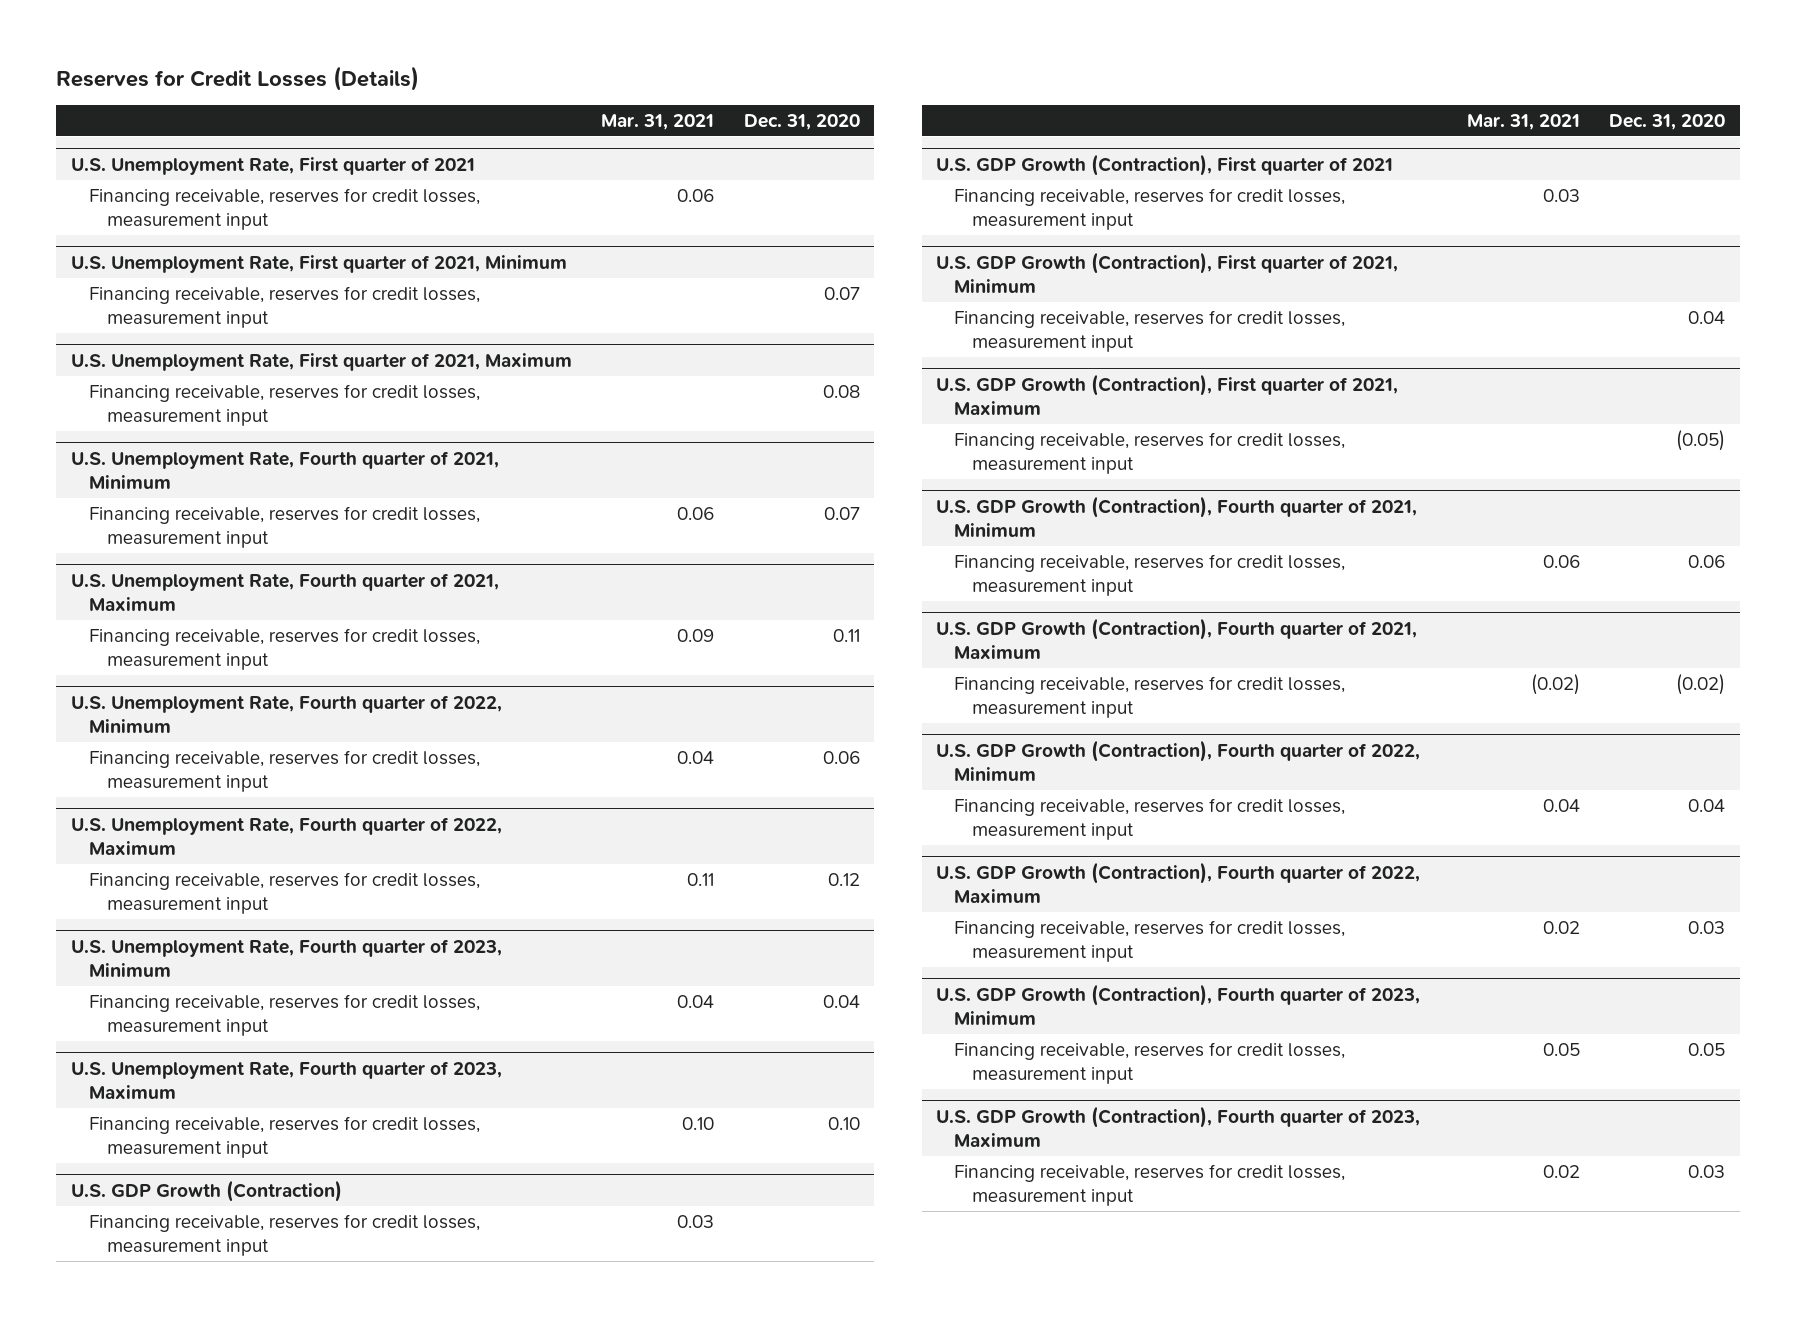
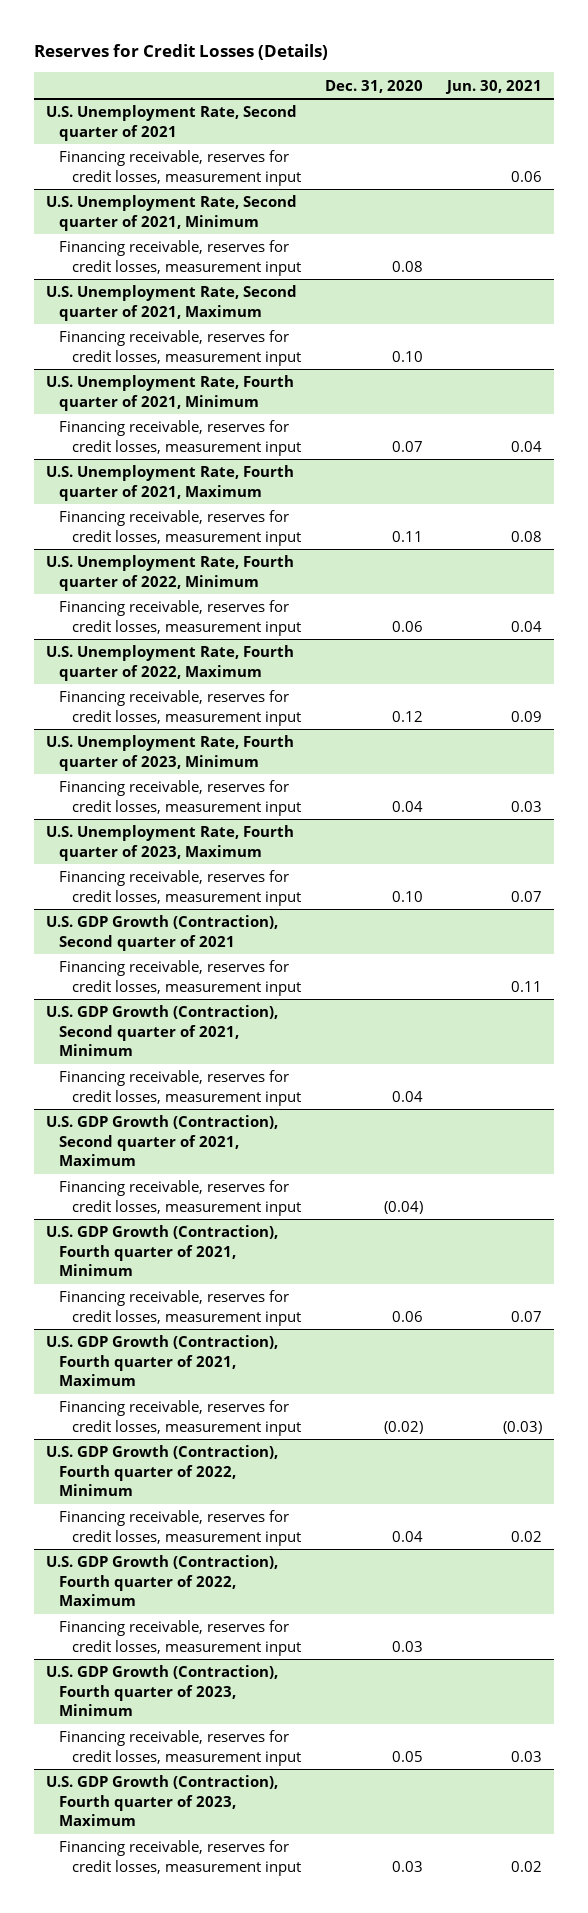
[601,113,715,130] Mar. 31, 2021 -> none
none -> [444,79,542,94] Jun. 30, 2021
[70,156,475,175] U.S. Unemployment Rate, First quarter of 2021 -> [46,105,298,141] U.S. Unemployment Rate, Second quarter of 2021
[88,285,480,328] Financing receivable, reserves for credit losses, measurement input -> none
[70,352,572,371] U.S. Unemployment Rate, First quarter of 2021, Maximum -> none
[70,254,567,273] U.S. Unemployment Rate, First quarter of 2021, Minimum -> [46,195,298,231] U.S. Unemployment Rate, Second quarter of 2021, Minimum
none -> [46,285,298,321] U.S. Unemployment Rate, Second quarter of 2021, Maximum
none -> [59,330,302,366] Financing receivable, reserves for credit losses, measurement input
[70,1179,342,1202] U.S. GDP Growth (Contraction) -> none
[88,1213,480,1256] Financing receivable, reserves for credit losses, measurement input -> none
[936,153,1394,176] U.S. GDP Growth (Contraction), First quarter of 2021 -> [46,915,279,951] U.S. GDP Growth (Contraction), Second quarter of 2021
[936,251,1399,293] U.S. GDP Growth (Contraction), First quarter of 2021, Minimum -> [46,1005,279,1056] U.S. GDP Growth (Contraction), Second quarter of 2021, Minimum
[936,373,1399,415] U.S. GDP Growth (Contraction), First quarter of 2021, Maximum -> [46,1115,279,1166] U.S. GDP Growth (Contraction), Second quarter of 2021, Maximum
[1675,429,1725,451] (0.05) -> [383,1200,423,1214] (0.04)

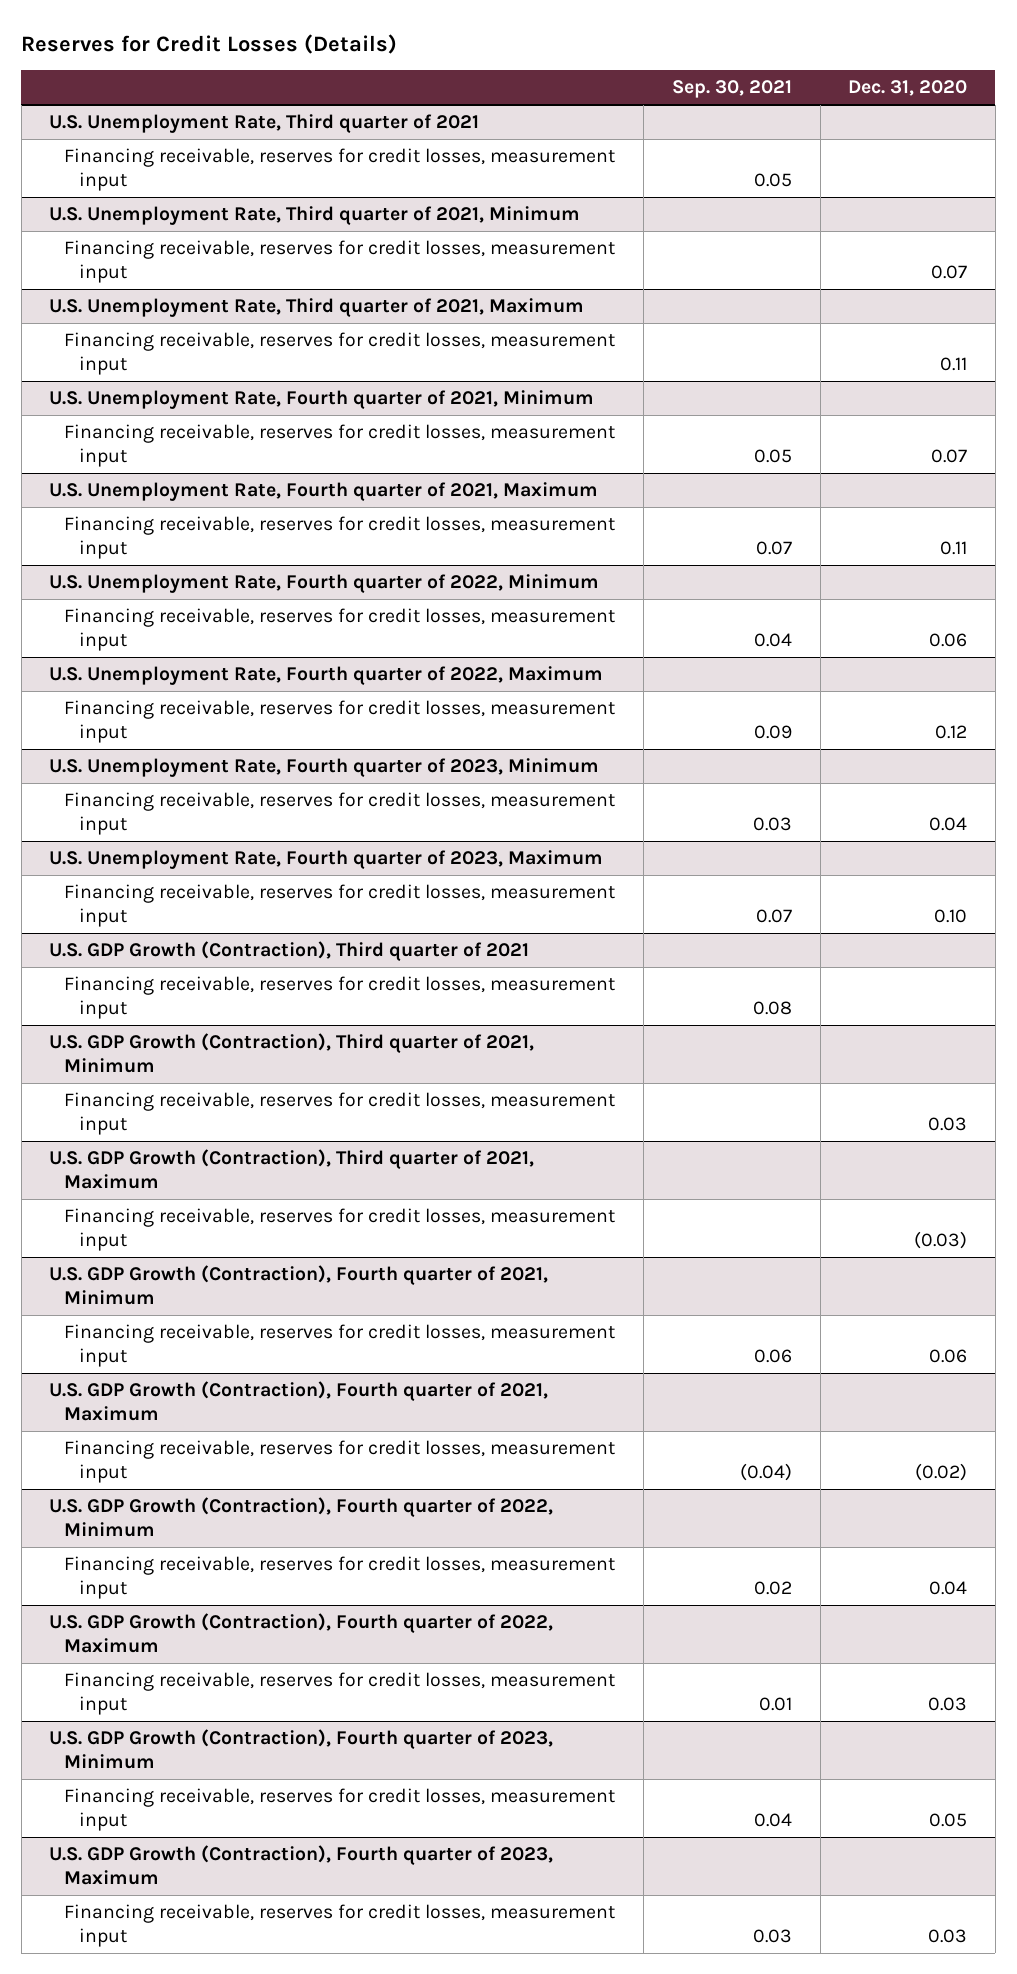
[444,79,542,94] Jun. 30, 2021 -> none
none -> [671,80,792,99] Sep. 30, 2021
[46,105,298,141] U.S. Unemployment Rate, Second quarter of 2021 -> [49,114,480,134] U.S. Unemployment Rate, Third quarter of 2021
[46,195,298,231] U.S. Unemployment Rate, Second quarter of 2021, Minimum -> [49,206,581,226] U.S. Unemployment Rate, Third quarter of 2021, Minimum
[391,260,423,272] 0.08 -> [931,264,968,279] 0.07
[46,285,298,321] U.S. Unemployment Rate, Second quarter of 2021, Maximum -> [49,298,585,318] U.S. Unemployment Rate, Third quarter of 2021, Maximum
[391,350,423,362] 0.10 -> [940,356,968,371] 0.11
[46,915,279,951] U.S. GDP Growth (Contraction), Second quarter of 2021 -> [49,941,530,962] U.S. GDP Growth (Contraction), Third quarter of 2021
[46,1005,279,1056] U.S. GDP Growth (Contraction), Second quarter of 2021, Minimum -> [49,1033,535,1073] U.S. GDP Growth (Contraction), Third quarter of 2021, Minimum
[391,1090,423,1102] 0.04 -> [928,1116,968,1131] 0.03
[46,1115,279,1166] U.S. GDP Growth (Contraction), Second quarter of 2021, Maximum -> [49,1149,535,1189] U.S. GDP Growth (Contraction), Third quarter of 2021, Maximum
[383,1200,423,1214] (0.04) -> [914,1230,968,1249] (0.03)

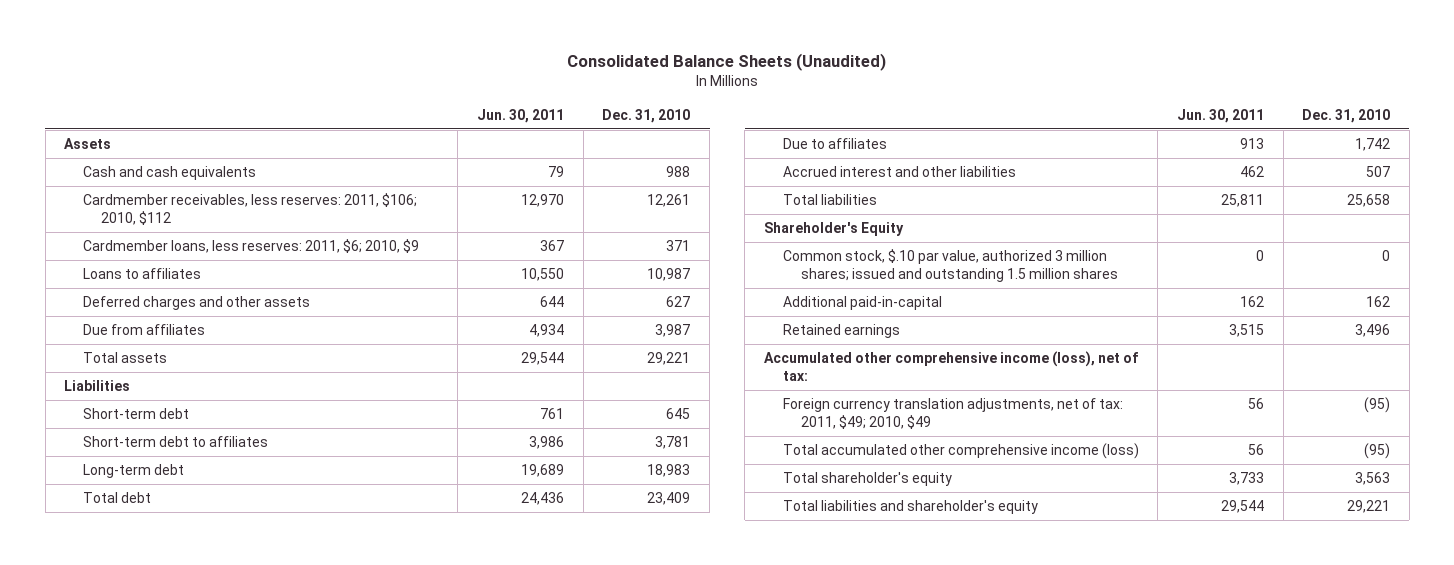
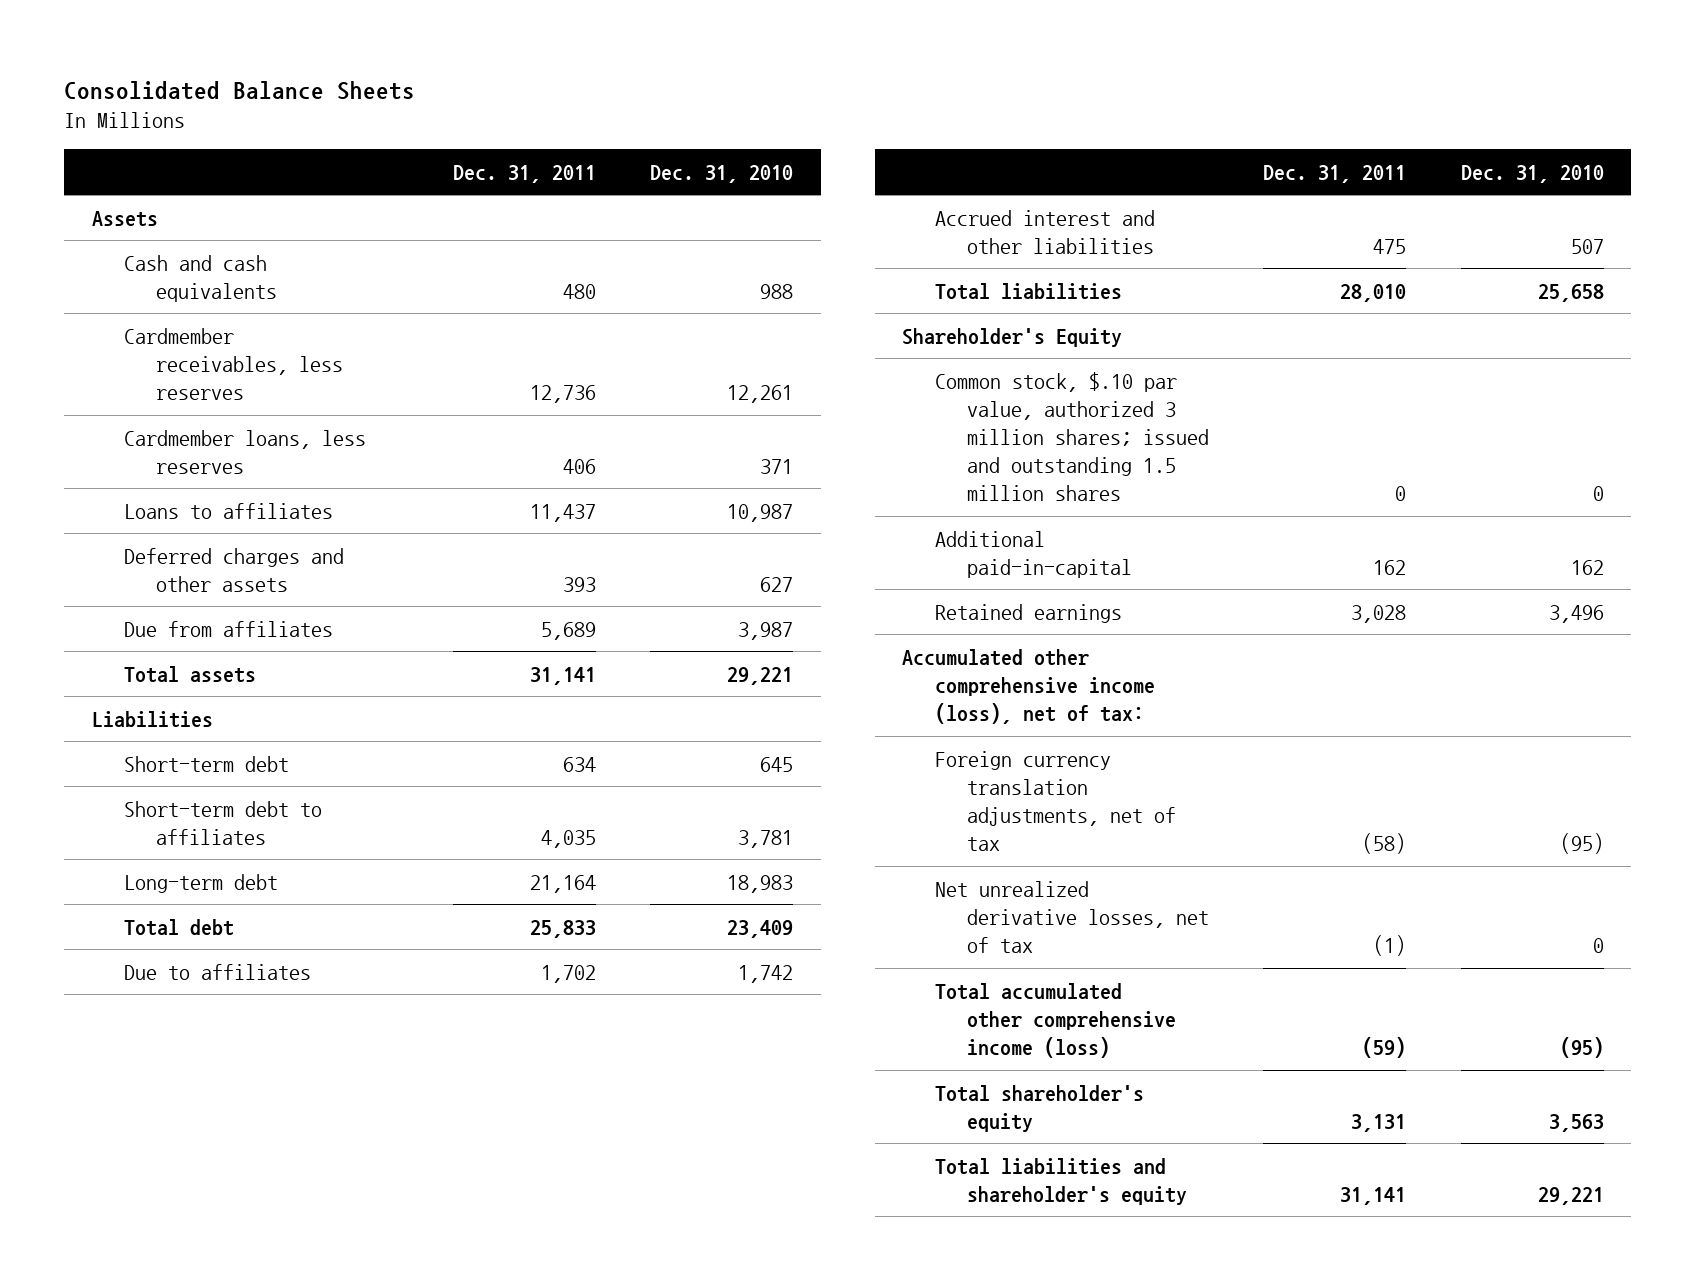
[567,53,887,72] Consolidated Balance Sheets (Unaudited) -> [64,81,416,101] Consolidated Balance Sheets
[477,108,565,123] Jun. 30, 2011 -> none
none -> [452,164,596,183] Dec. 31, 2011
[82,193,417,225] Cardmember receivables, less reserves: 2011, $106; 2010, $112 -> [123,327,344,400] Cardmember receivables, less reserves
[82,239,419,254] Cardmember loans, less reserves: 2011, $6; 2010, $9 -> [123,429,366,474] Cardmember loans, less reserves
[782,398,1123,429] Foreign currency translation adjustments, net of tax: 2011, $49; 2010, $49 -> [934,750,1176,851] Foreign currency translation adjustments, net of tax
none -> [934,880,1209,953] Net unrealized derivative losses, net of tax

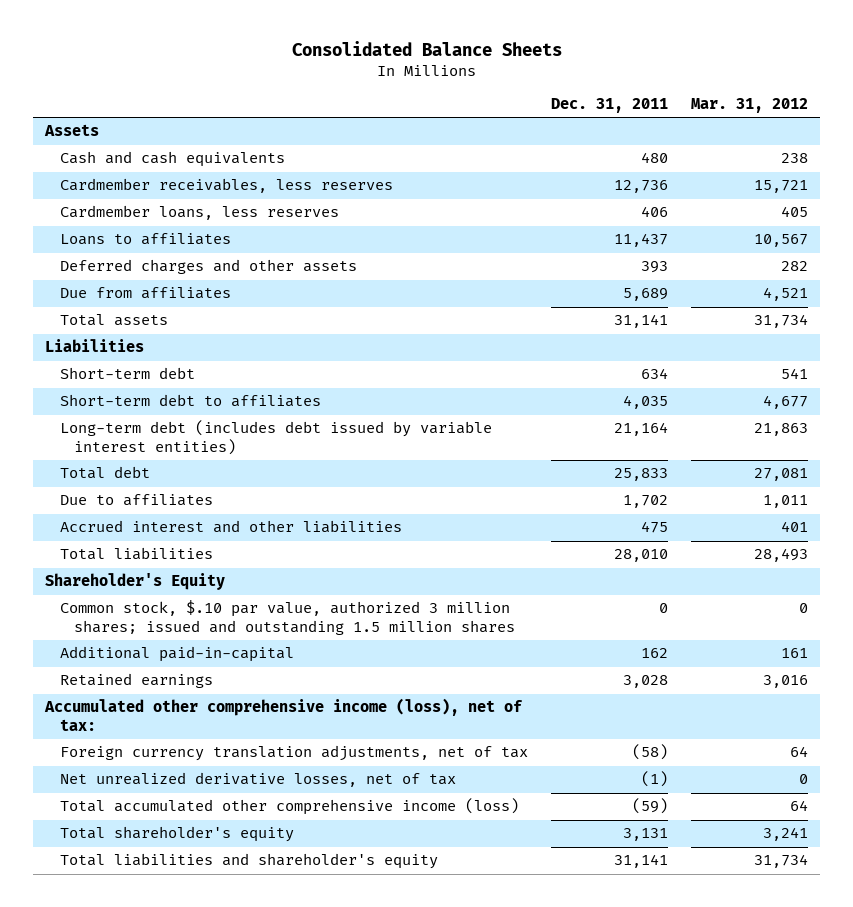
[650,164,794,183] Dec. 31, 2010 -> none
none -> [691,98,809,114] Mar. 31, 2012
[123,873,278,893] Long-term debt -> [59,420,492,456] Long-term debt (includes debt issued by variable interest entities)

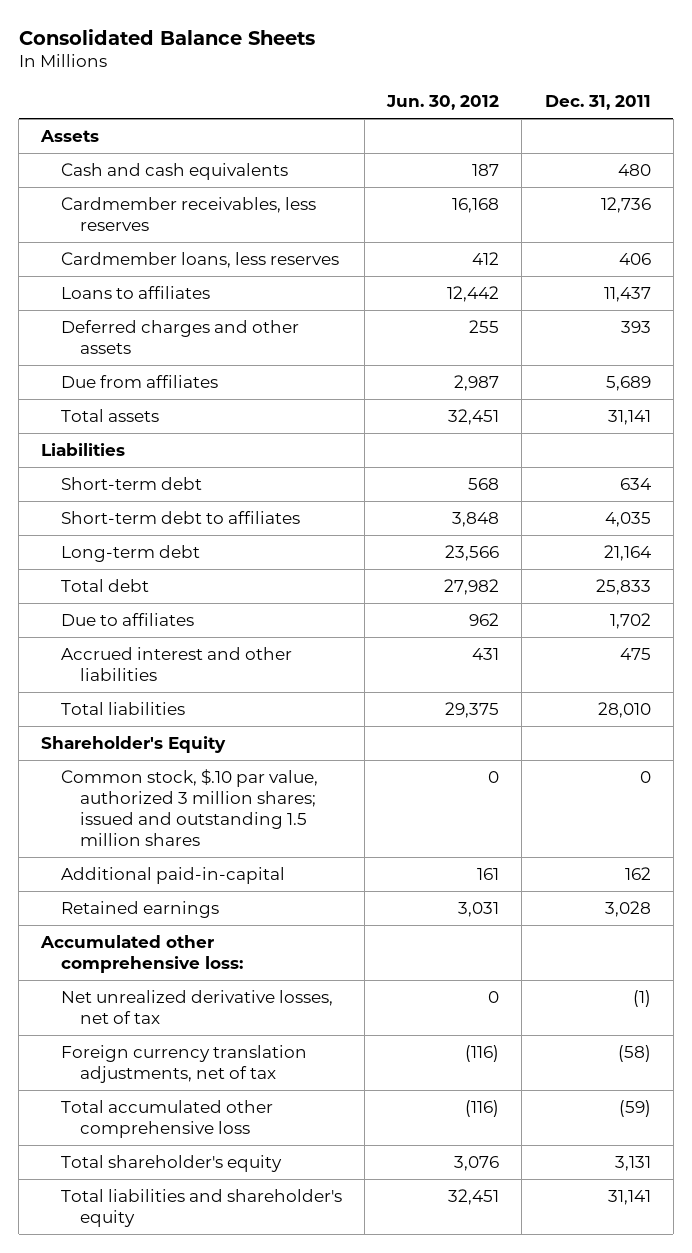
[691,98,809,114] Mar. 31, 2012 -> none
none -> [386,94,500,110] Jun. 30, 2012
[59,420,492,456] Long-term debt (includes debt issued by variable interest entities) -> [60,544,200,562] Long-term debt
[43,698,523,732] Accumulated other comprehensive income (loss), net of tax: -> [40,934,243,974] Accumulated other comprehensive loss:
[59,745,528,762] Foreign currency translation adjustments, net of tax -> [60,1044,307,1084] Foreign currency translation adjustments, net of tax
[59,798,519,816] Total accumulated other comprehensive income (loss) -> [60,1099,273,1139] Total accumulated other comprehensive loss

